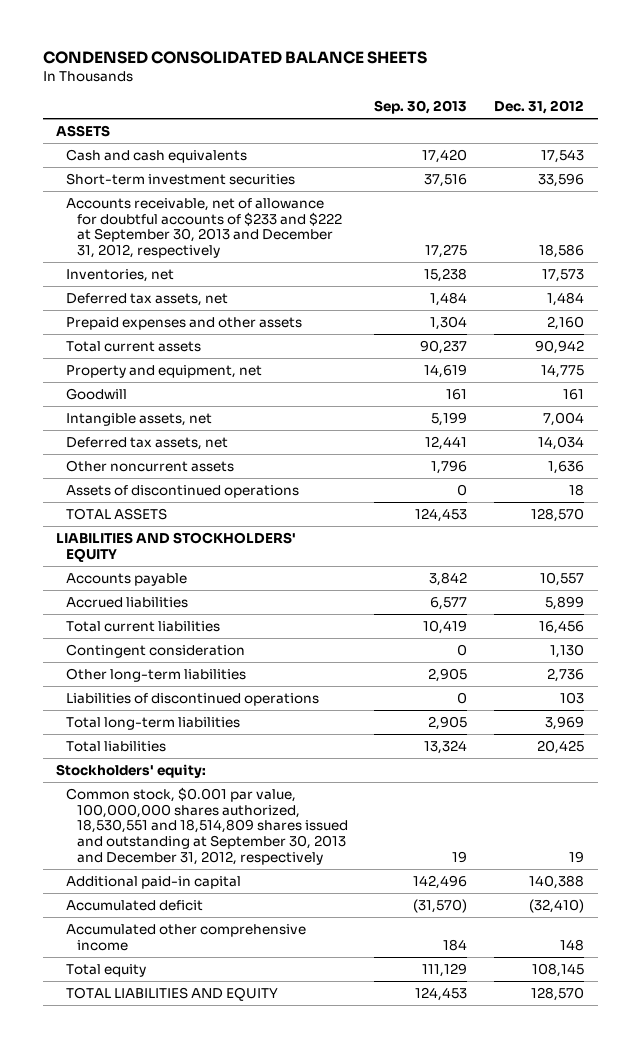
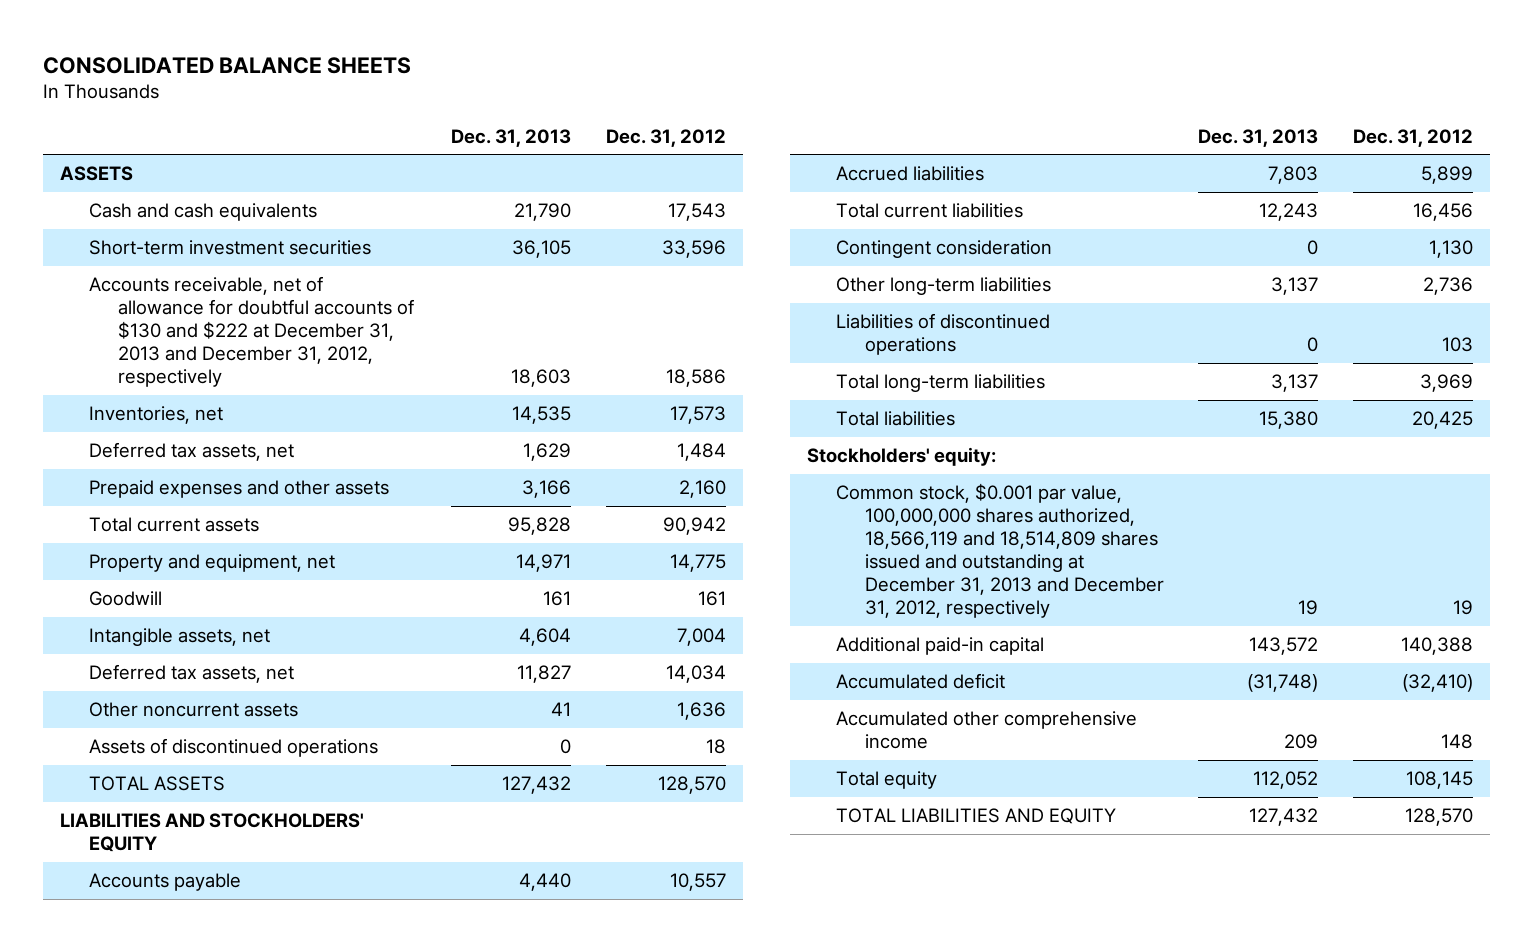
[42,51,427,65] CONDENSED CONSOLIDATED BALANCE SHEETS -> [43,56,412,74] CONSOLIDATED BALANCE SHEETS
[374,100,468,115] Sep. 30, 2013 -> none
none -> [451,128,572,147] Dec. 31, 2013
[66,197,342,259] Accounts receivable, net of allowance for doubtful accounts of $233 and $222 at September 30, 2013 and December 31, 2012, respectively -> [89,276,415,388] Accounts receivable, net of allowance for doubtful accounts of $130 and $222 at December 31, 2013 and December 31, 2012, respectively
[66,786,348,865] Common stock, $0.001 par value, 100,000,000 shares authorized, 18,530,551 and 18,514,809 shares issued and outstanding at September 30, 2013 and December 31, 2012, respectively -> [836,483,1165,619] Common stock, $0.001 par value, 100,000,000 shares authorized, 18,566,119 and 18,514,809 shares issued and outstanding at December 31, 2013 and December 31, 2012, respectively

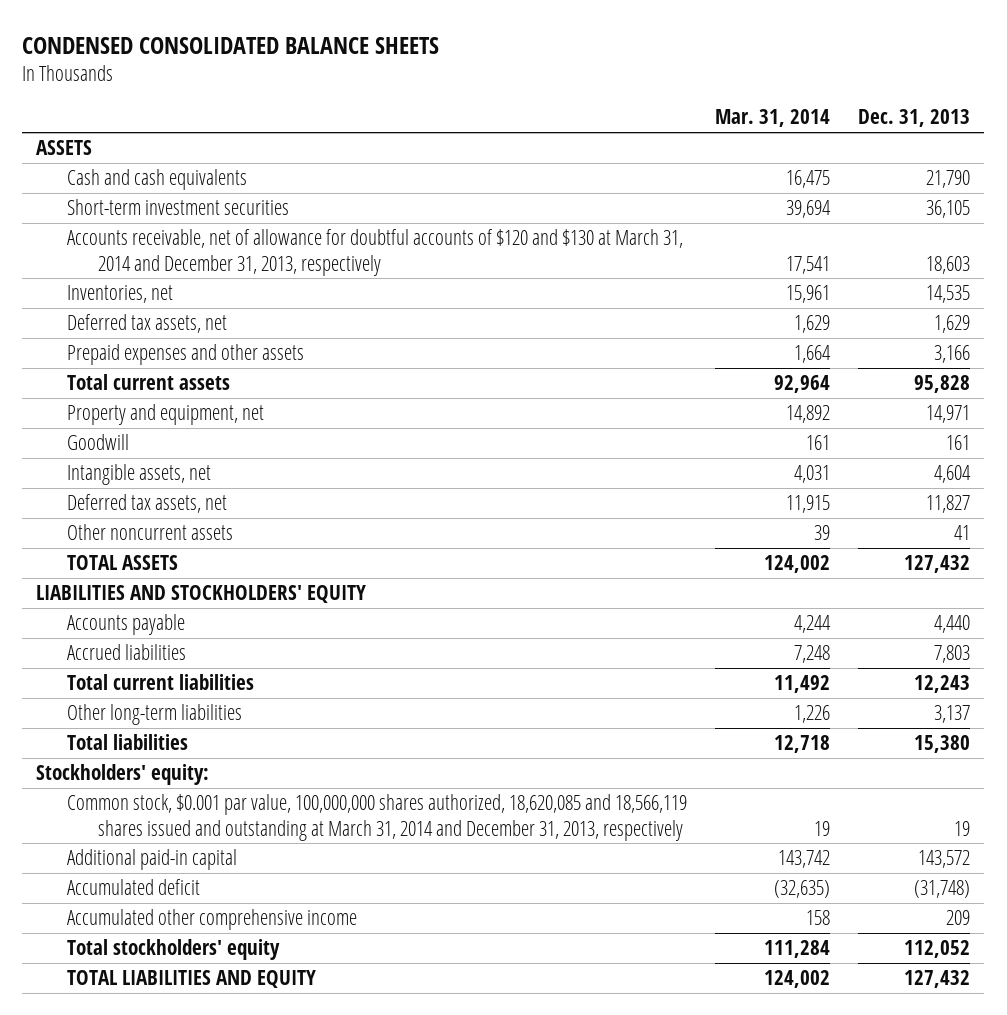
[43,56,412,74] CONSOLIDATED BALANCE SHEETS -> [22,36,440,54] CONDENSED CONSOLIDATED BALANCE SHEETS
[605,128,726,147] Dec. 31, 2012 -> none
none -> [715,109,831,128] Mar. 31, 2014
[89,276,415,388] Accounts receivable, net of allowance for doubtful accounts of $130 and $222 at December 31, 2013 and December 31, 2012, respectively -> [67,229,684,276] Accounts receivable, net of allowance for doubtful accounts of $120 and $130 at March 31, 2014 and December 31, 2013, respectively
[89,738,379,758] Assets of discontinued operations -> none
[836,240,1053,259] Contingent consideration -> none
[836,313,1051,356] Liabilities of discontinued operations -> none
[836,374,1046,393] Total long-term liabilities -> none
[836,483,1165,619] Common stock, $0.001 par value, 100,000,000 shares authorized, 18,566,119 and 18,514,809 shares issued and outstanding at December 31, 2013 and December 31, 2012, respectively -> [67,794,688,841] Common stock, $0.001 par value, 100,000,000 shares authorized, 18,620,085 and 18,566,119 shares issued and outstanding at March 31, 2014 and December 31, 2013, respectively
[836,771,938,790] Total equity -> [67,939,281,961] Total stockholders' equity

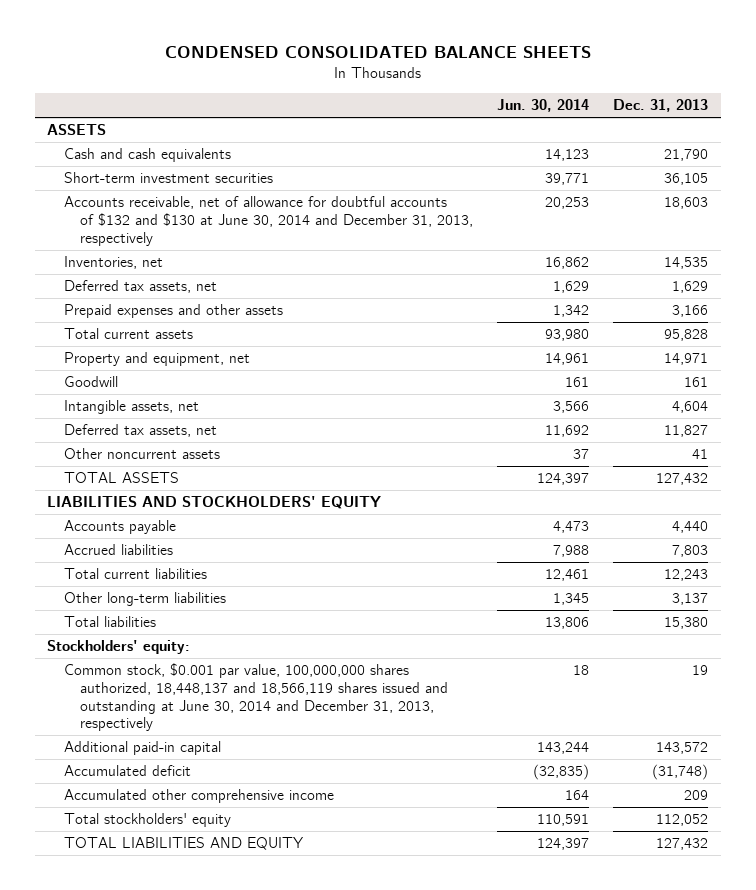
[715,109,831,128] Mar. 31, 2014 -> none
none -> [497,99,590,113] Jun. 30, 2014
[67,229,684,276] Accounts receivable, net of allowance for doubtful accounts of $120 and $130 at March 31, 2014 and December 31, 2013, respectively -> [63,196,473,246] Accounts receivable, net of allowance for doubtful accounts of $132 and $130 at June 30, 2014 and December 31, 2013, respectively
[67,794,688,841] Common stock, $0.001 par value, 100,000,000 shares authorized, 18,620,085 and 18,566,119 shares issued and outstanding at March 31, 2014 and December 31, 2013, respectively -> [63,663,448,732] Common stock, $0.001 par value, 100,000,000 shares authorized, 18,448,137 and 18,566,119 shares issued and outstanding at June 30, 2014 and December 31, 2013, respectively

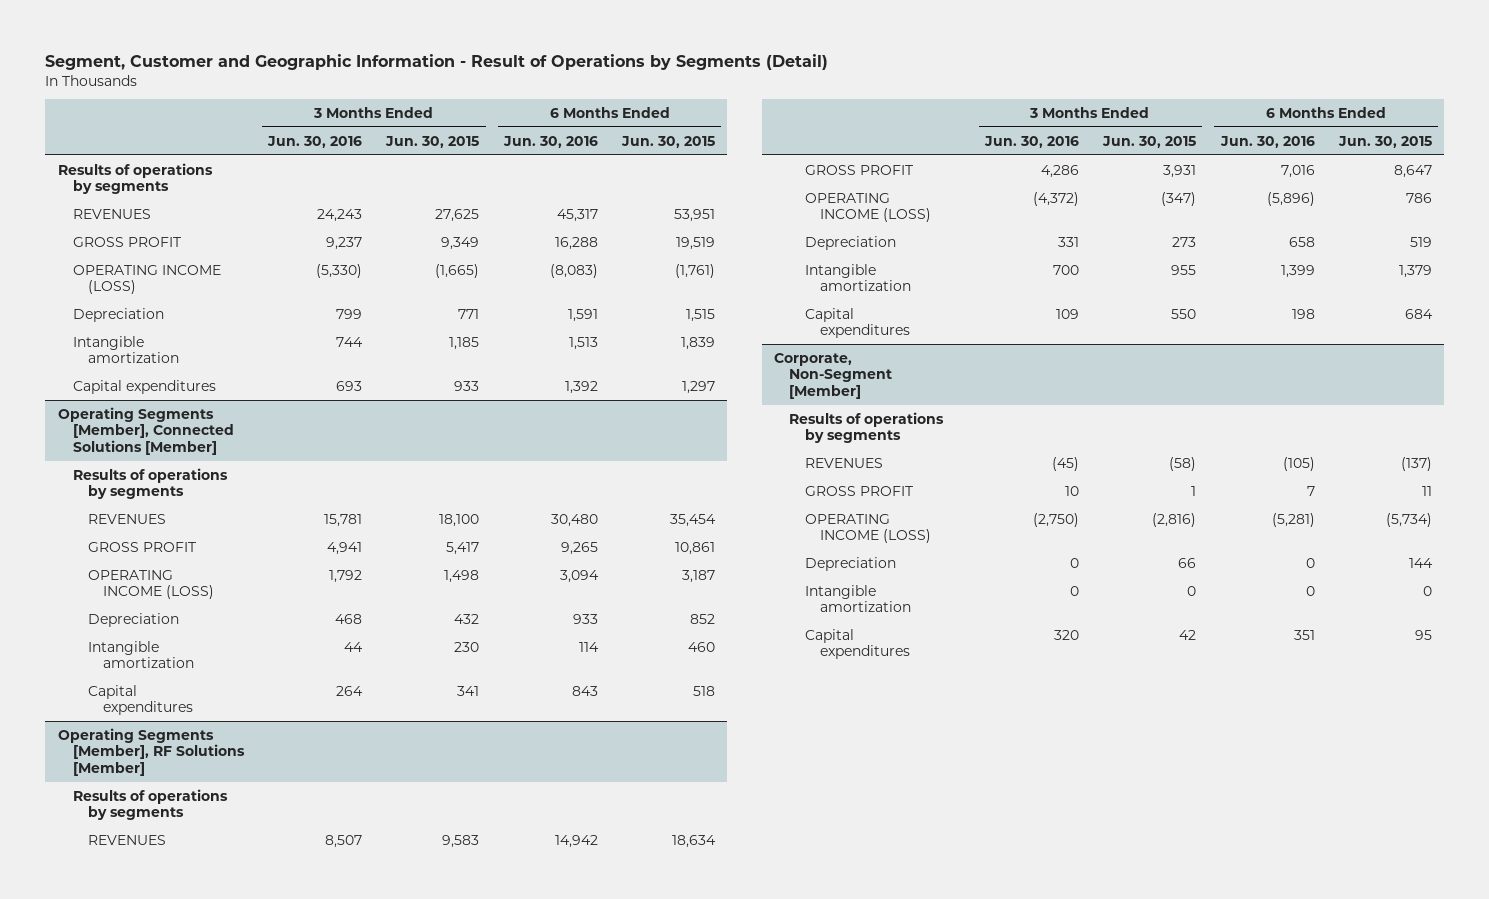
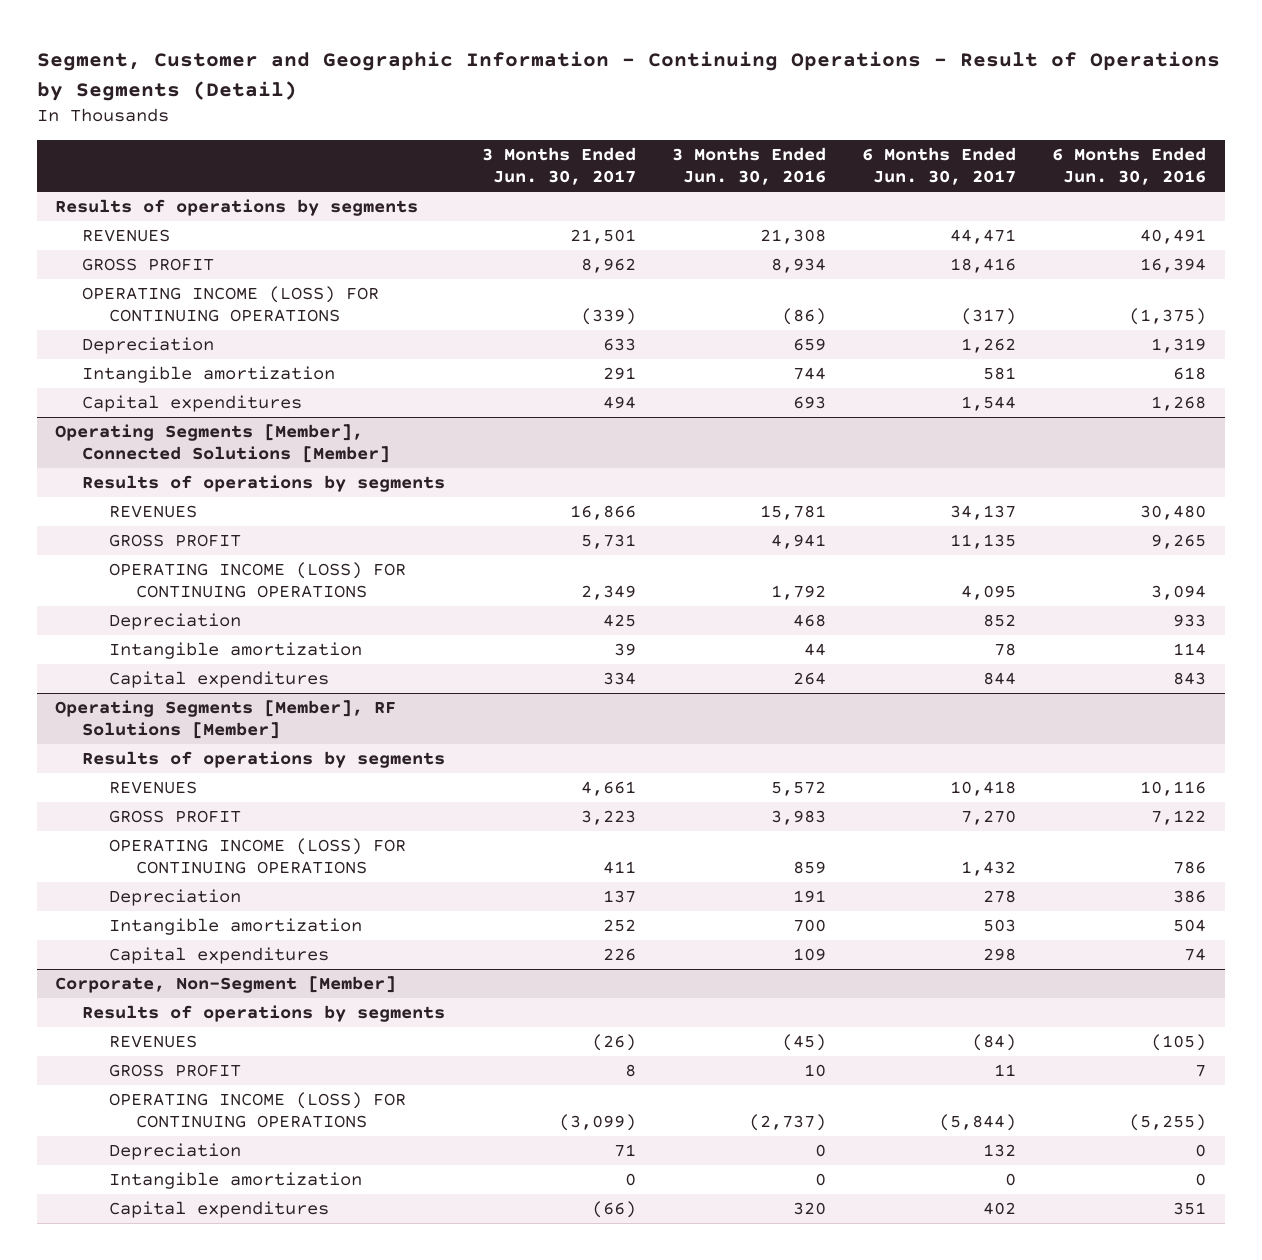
[45,53,829,70] Segment, Customer and Geographic Information - Result of Operations by Segments (Detail) -> [37,51,1221,101] Segment, Customer and Geographic Information - Continuing Operations - Result of Operations by Segments (Detail)
[385,135,480,148] Jun. 30, 2015 -> none
[621,135,716,148] Jun. 30, 2015 -> none
none -> [481,146,636,185] 3 Months Ended Jun. 30, 2017
none -> [862,146,1017,185] 6 Months Ended Jun. 30, 2017
[317,208,363,222] 24,243 -> [759,229,826,245] 21,308
[556,208,598,222] 45,317 -> [1140,229,1207,245] 40,491
[326,236,363,250] 9,237 -> [770,258,826,274] 8,934
[554,236,598,250] 16,288 -> [1140,258,1207,274] 16,394
[72,264,221,295] OPERATING INCOME (LOSS) -> [82,286,380,323] OPERATING INCOME (LOSS) FOR CONTINUING OPERATIONS
[316,263,363,278] (5,330) -> [781,308,826,326] (86)
[549,263,598,278] (8,083) -> [1129,308,1207,326] (1,375)
[336,308,363,319] 799 -> [792,338,826,352] 659
[567,308,598,322] 1,591 -> [1151,338,1207,354] 1,319
[568,336,598,350] 1,513 -> [1173,367,1207,381] 618
[564,380,598,394] 1,392 -> [1151,396,1207,412] 1,268
[87,569,215,600] OPERATING INCOME (LOSS) -> [109,562,407,599] OPERATING INCOME (LOSS) FOR CONTINUING OPERATIONS
[325,834,363,848] 8,507 -> [770,781,826,797] 5,572
[554,834,598,848] 14,942 -> [1140,781,1207,797] 10,116
[1040,164,1079,178] 4,286 -> [770,810,826,826] 3,983
[1280,164,1315,178] 7,016 -> [1151,810,1207,826] 7,122
[804,192,931,223] OPERATING INCOME (LOSS) -> [109,838,407,875] OPERATING INCOME (LOSS) FOR CONTINUING OPERATIONS
[1032,191,1079,206] (4,372) -> [792,861,826,875] 859
[1266,191,1315,206] (5,896) -> [1173,861,1207,875] 786
[1057,236,1079,247] 331 -> [792,890,826,904] 191
[1288,236,1315,247] 658 -> [1173,890,1207,904] 386
[1280,264,1315,278] 1,399 -> [1173,919,1207,933] 504
[1291,308,1315,319] 198 -> [1184,948,1207,962] 74
[804,513,931,544] OPERATING INCOME (LOSS) -> [109,1092,407,1129] OPERATING INCOME (LOSS) FOR CONTINUING OPERATIONS
[1032,512,1079,527] (2,750) -> [748,1114,826,1132] (2,737)
[1271,512,1315,527] (5,281) -> [1129,1114,1207,1132] (5,255)

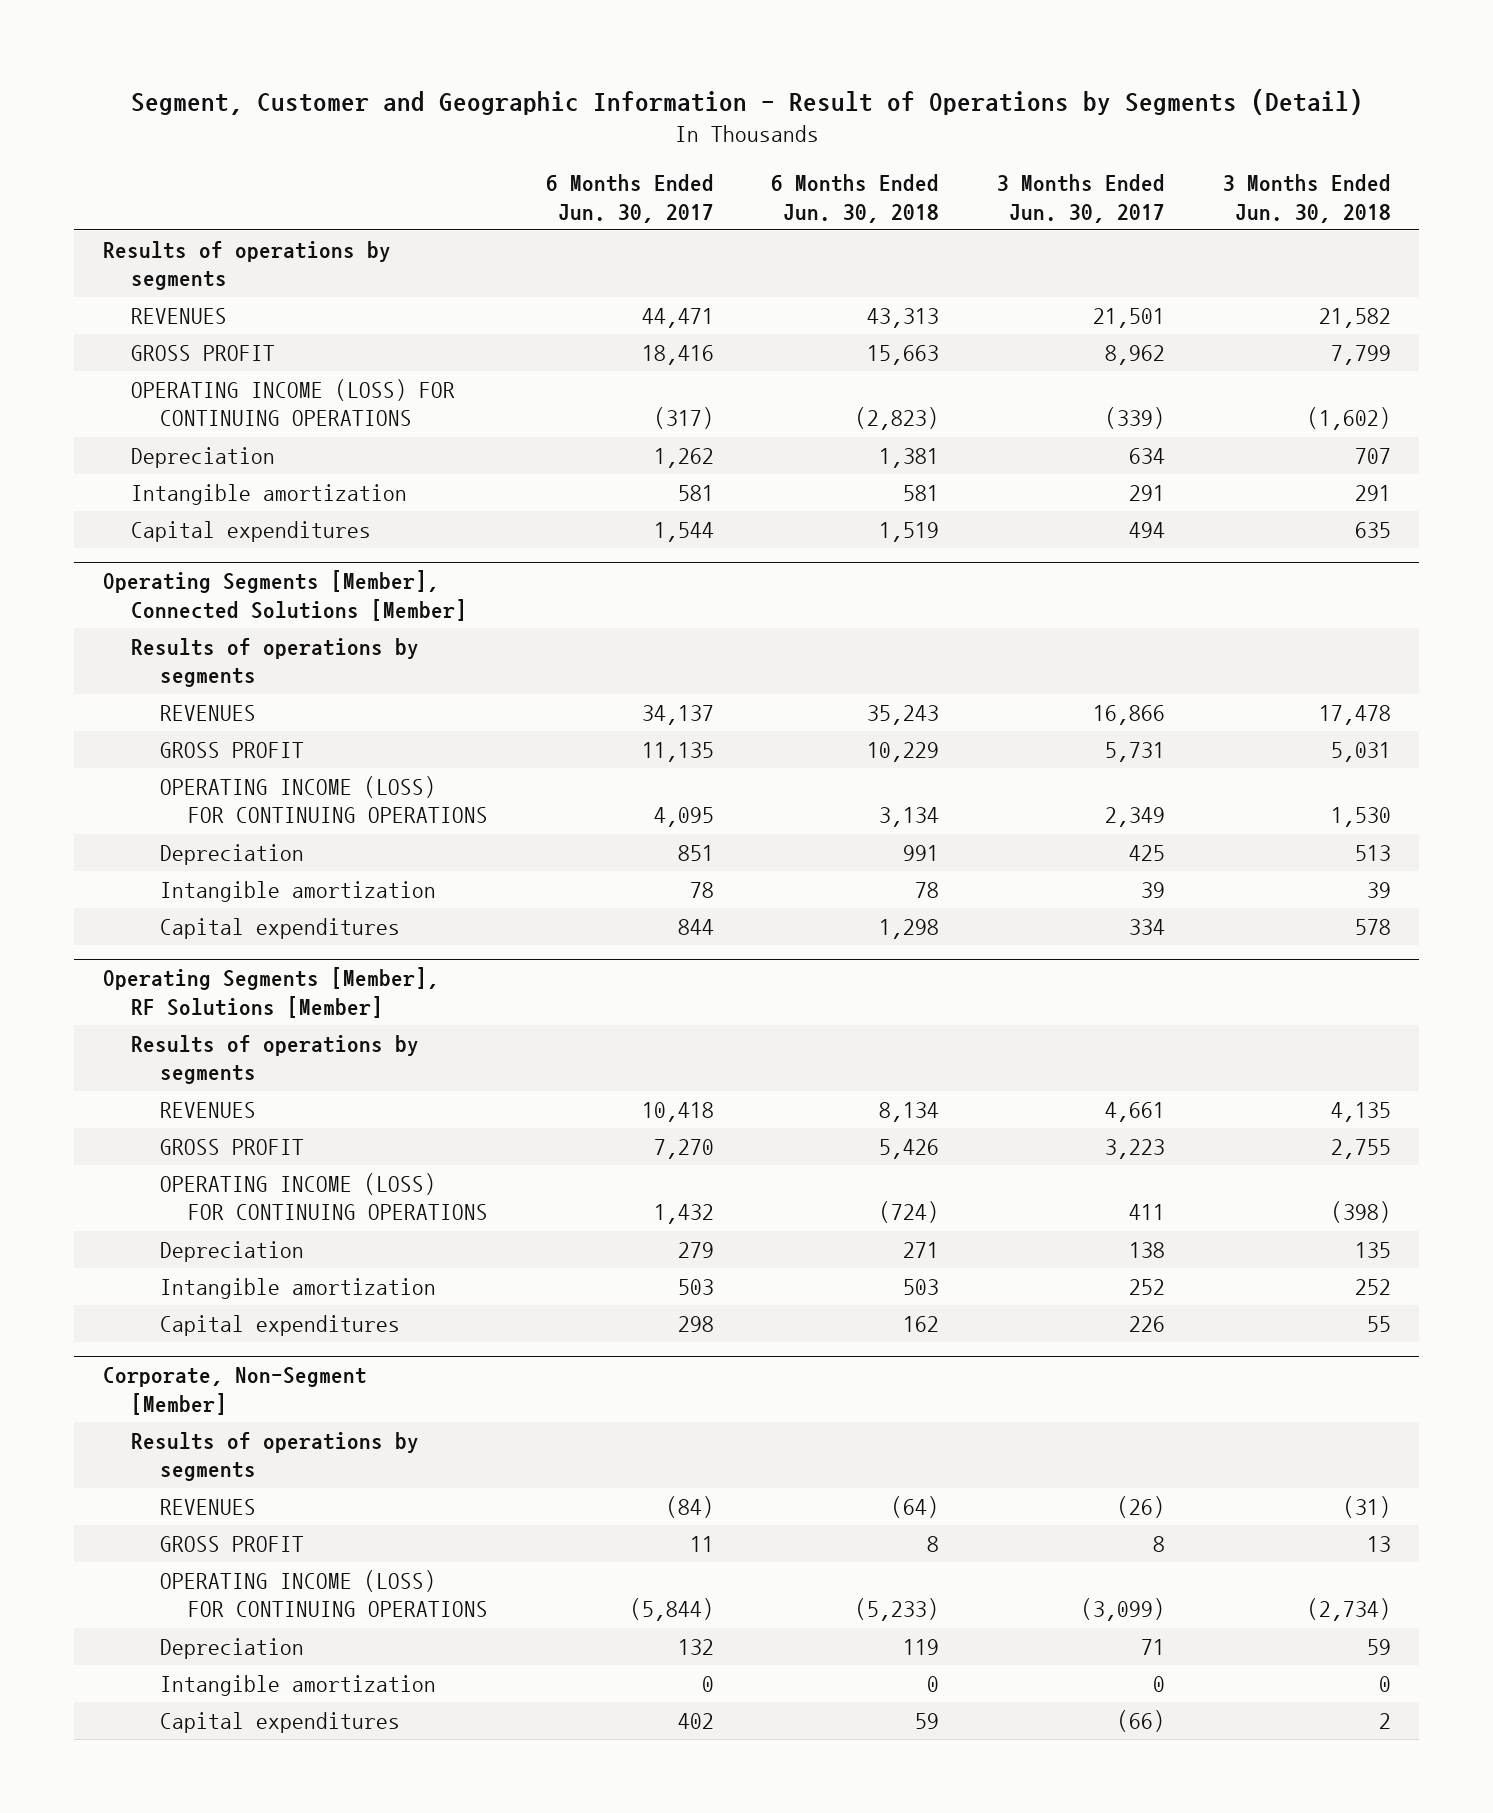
[37,51,1221,101] Segment, Customer and Geographic Information - Continuing Operations - Result of Operations by Segments (Detail) -> [130,88,1363,115] Segment, Customer and Geographic Information - Result of Operations by Segments (Detail)
[671,146,826,185] 3 Months Ended Jun. 30, 2016 -> none
[1052,146,1207,185] 6 Months Ended Jun. 30, 2016 -> none
none -> [771,174,940,223] 6 Months Ended Jun. 30, 2018
none -> [1222,174,1391,223] 3 Months Ended Jun. 30, 2018
[602,338,636,352] 633 -> [1128,447,1165,464] 634
[983,614,1017,628] 852 -> [677,844,714,861] 851
[602,890,636,904] 137 -> [1128,1241,1165,1258] 138
[983,890,1017,904] 278 -> [677,1241,714,1258] 279

